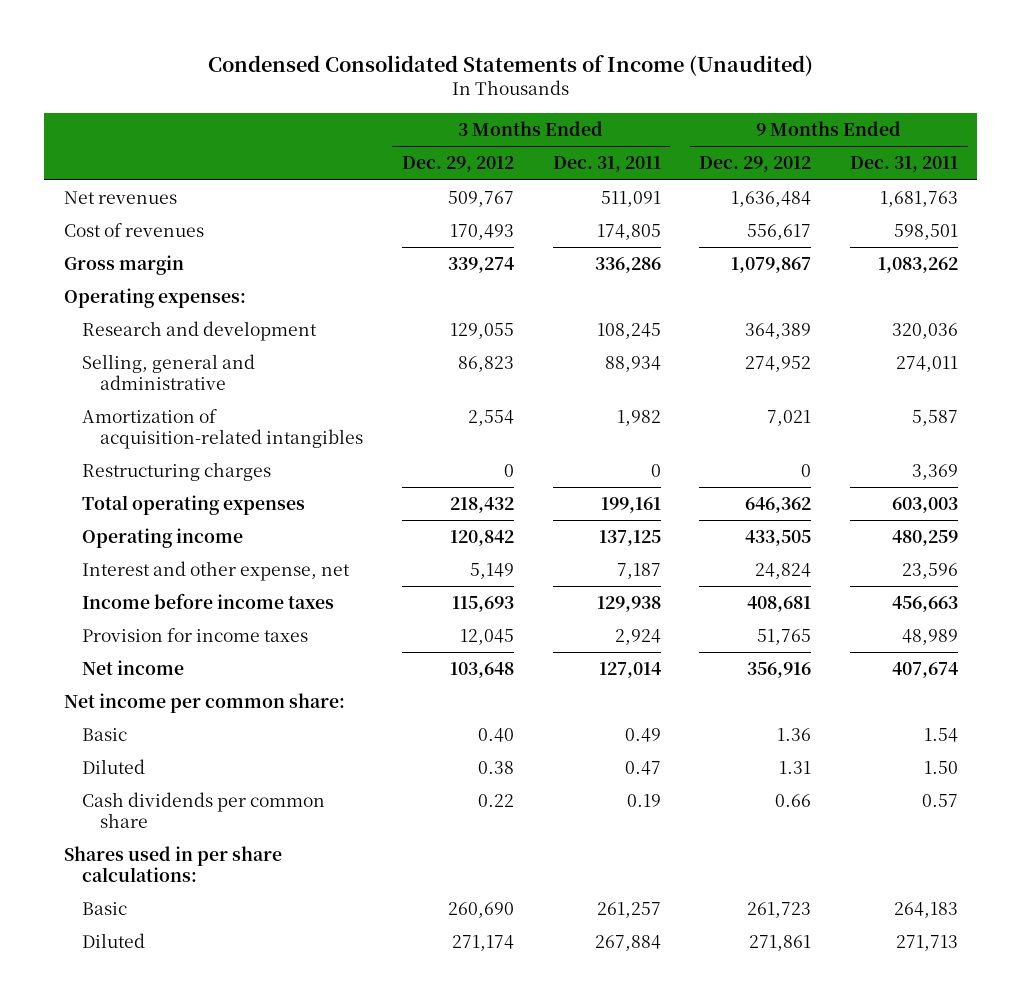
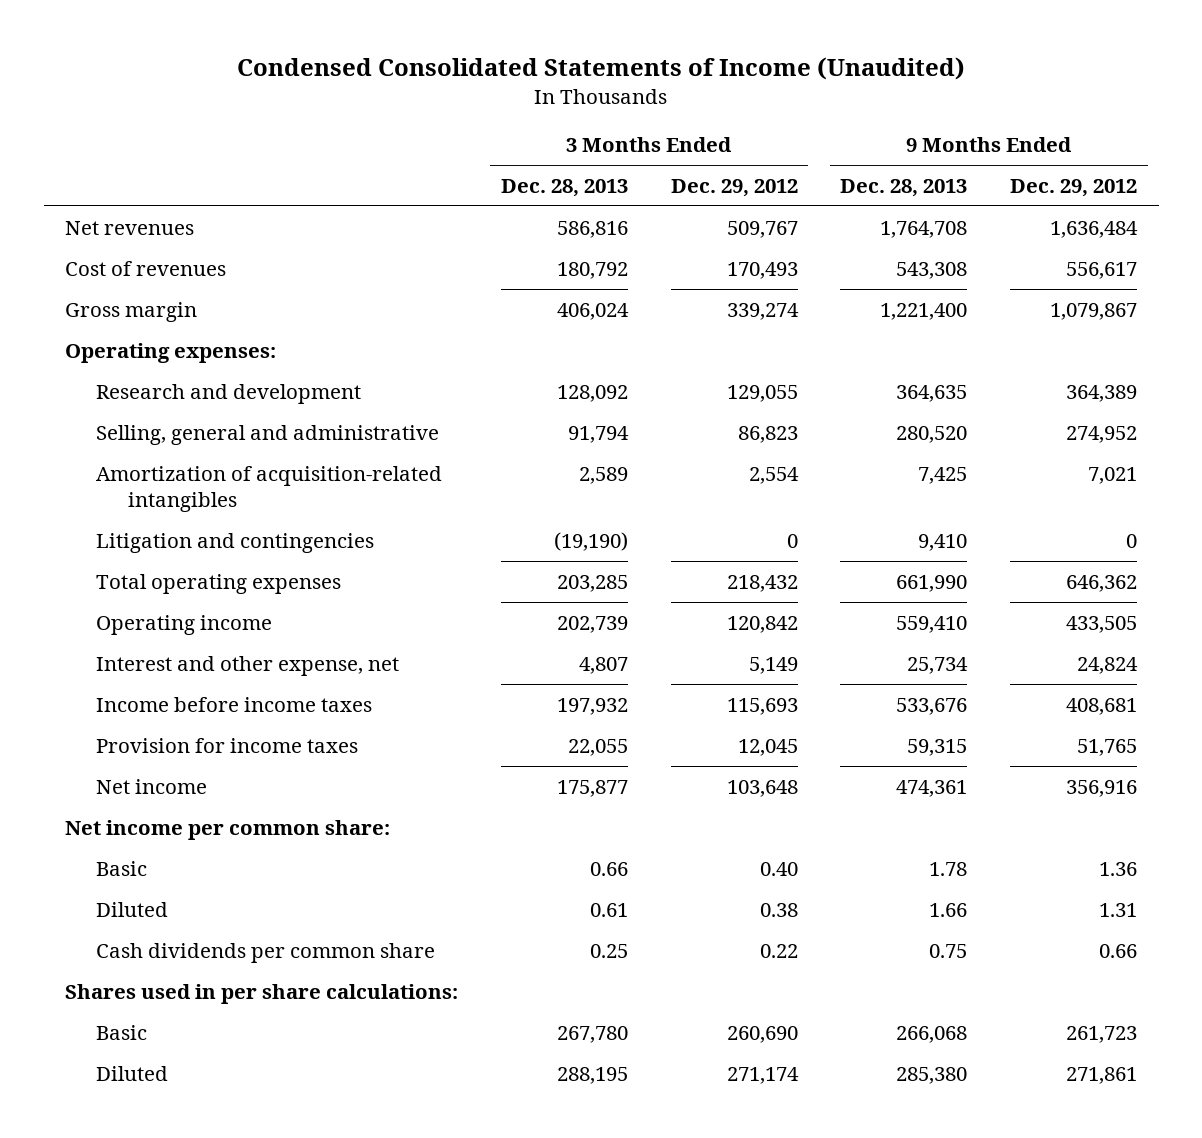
[552,156,661,173] Dec. 31, 2011 -> none
[850,156,959,173] Dec. 31, 2011 -> none
none -> [500,179,628,198] Dec. 28, 2013
none -> [840,179,968,198] Dec. 28, 2013
[81,462,271,482] Restructuring charges -> none
none -> [96,532,375,553] Litigation and contingencies

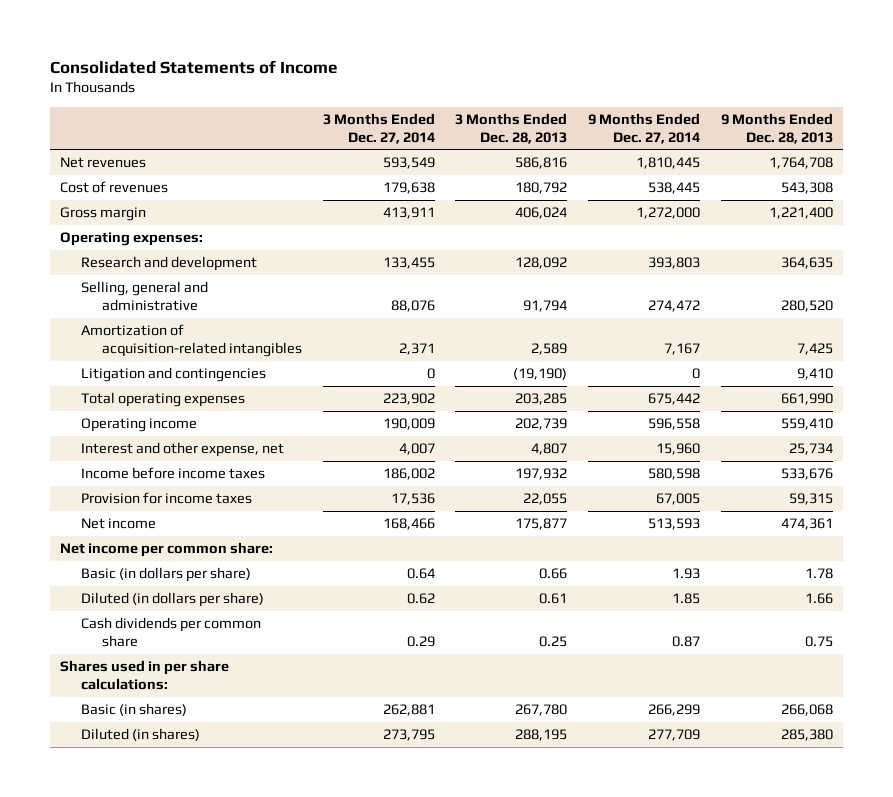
[237,56,966,80] Condensed Consolidated Statements of Income (Unaudited) -> [49,59,338,74] Consolidated Statements of Income
[670,179,798,198] Dec. 29, 2012 -> none
[1010,179,1138,198] Dec. 29, 2012 -> none
none -> [322,113,435,144] 3 Months Ended Dec. 27, 2014
none -> [588,113,701,144] 9 Months Ended Dec. 27, 2014
[96,860,148,876] Basic -> [81,567,252,583] Basic (in dollars per share)
[96,901,169,917] Diluted -> [81,592,265,608] Diluted (in dollars per share)
[96,1024,148,1040] Basic -> [81,703,188,717] Basic (in shares)
[96,1065,169,1081] Diluted -> [81,728,201,742] Diluted (in shares)

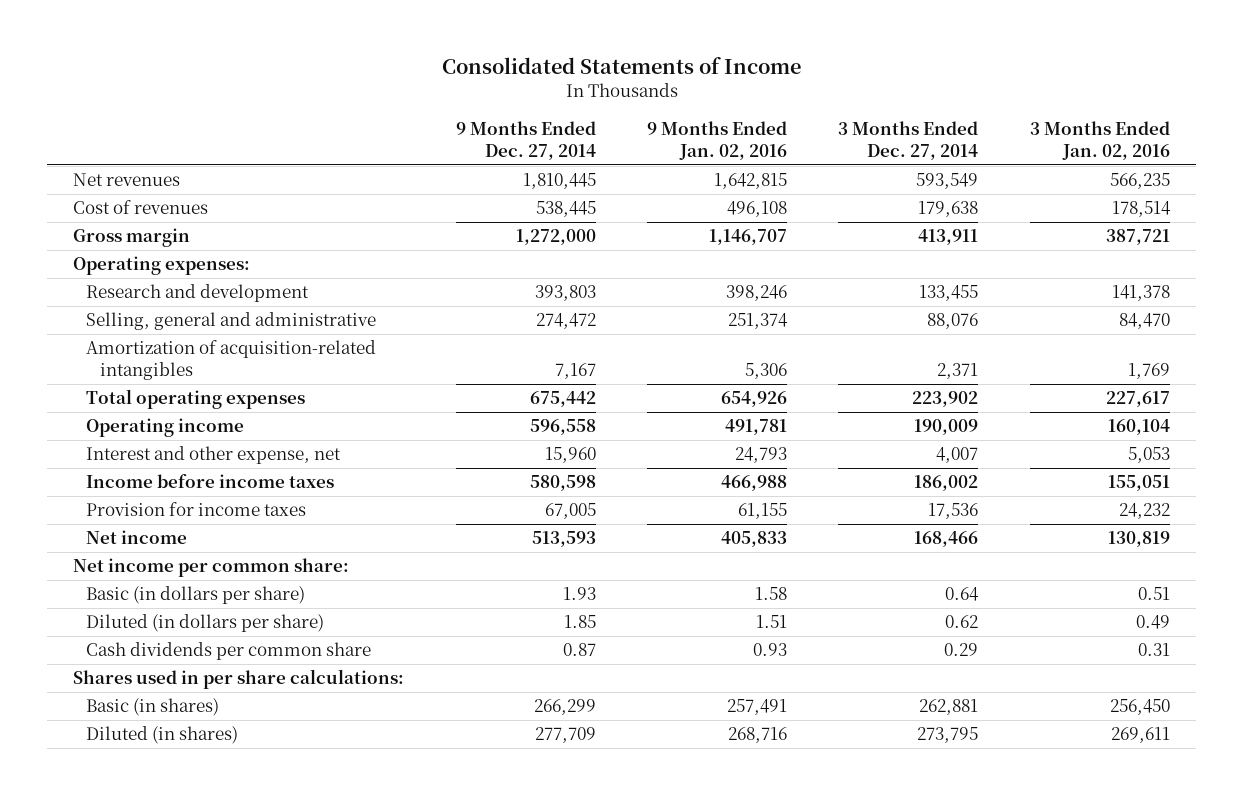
[455,113,568,144] 3 Months Ended Dec. 28, 2013 -> none
[720,113,833,144] 9 Months Ended Dec. 28, 2013 -> none
none -> [647,120,788,160] 9 Months Ended Jan. 02, 2016
none -> [1029,120,1170,160] 3 Months Ended Jan. 02, 2016
[81,367,267,383] Litigation and contingencies -> none

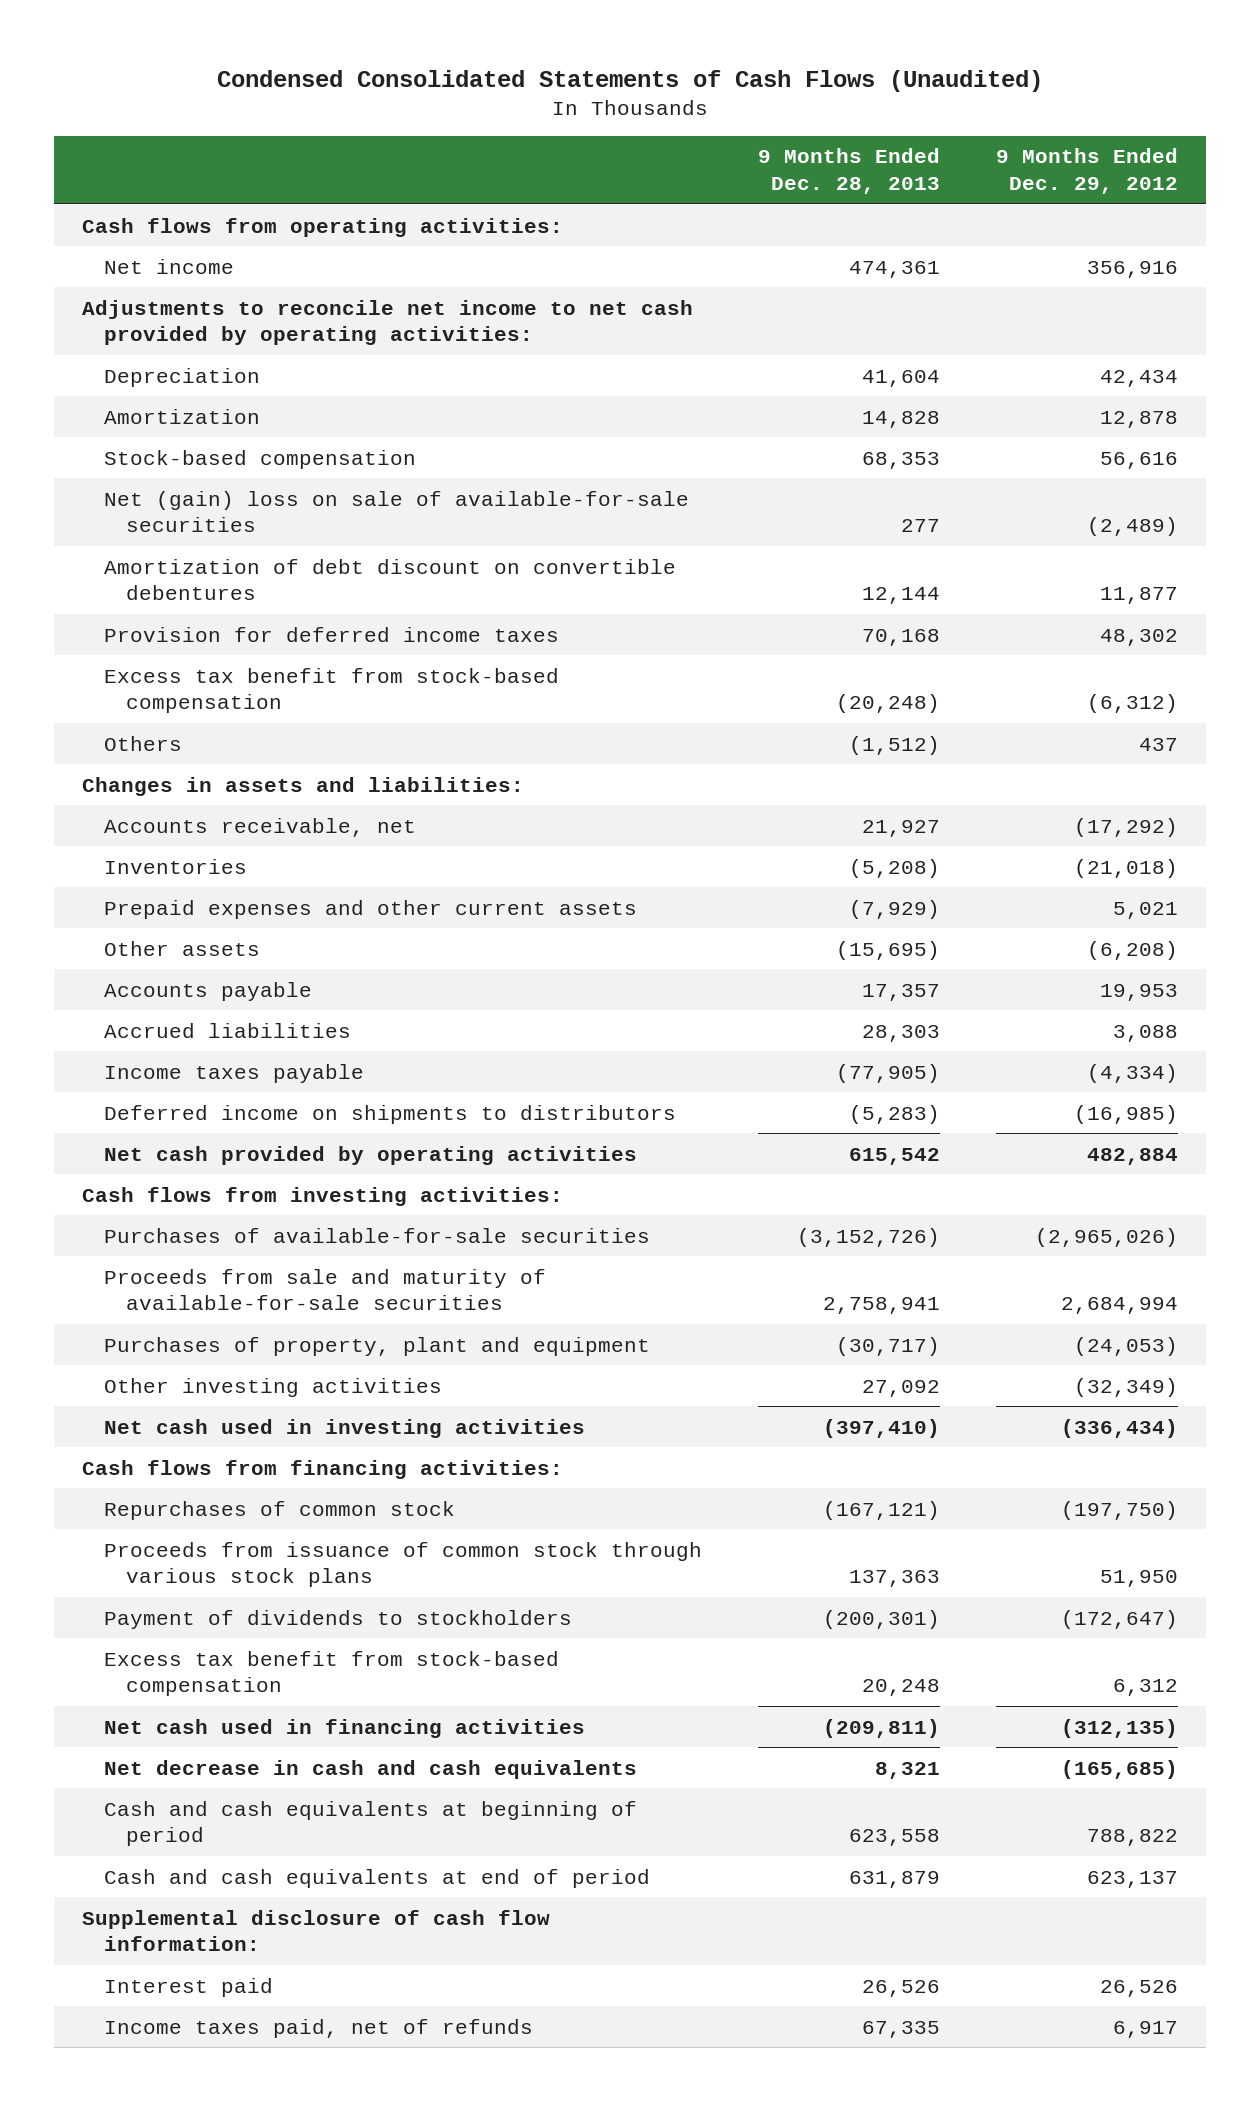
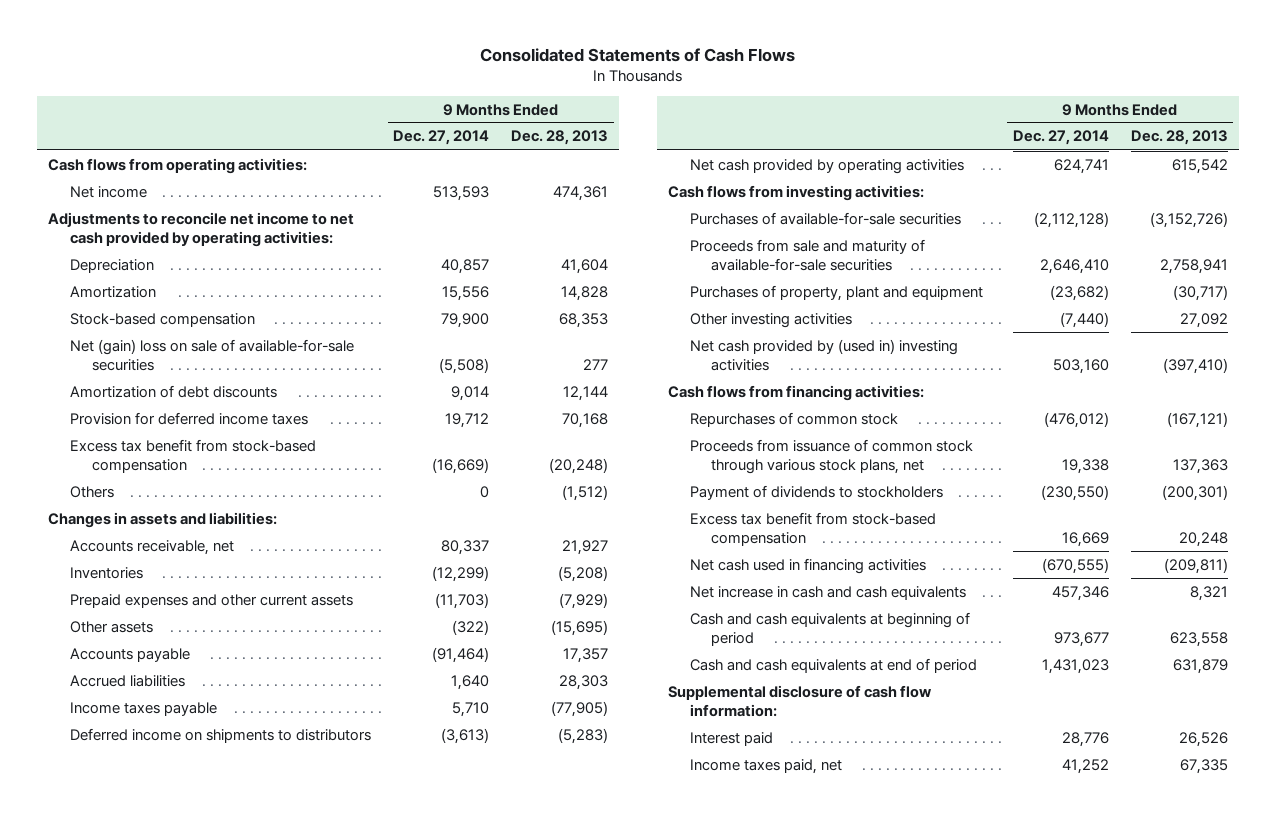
[216,69,1043,92] Condensed Consolidated Statements of Cash Flows (Unaudited) -> [480,47,796,62] Consolidated Statements of Cash Flows
[995,148,1178,195] 9 Months Ended Dec. 29, 2012 -> none
none -> [393,130,490,146] Dec. 27, 2014
[104,558,677,601] Amortization of debt discount on convertible debentures -> [70,384,278,398] Amortization of debt discounts
[104,1418,586,1438] Net cash used in investing activities -> [689,338,958,371] Net cash provided by (used in) investing activities
[104,1541,703,1588] Proceeds from issuance of common stock through various stock plans -> [689,438,973,474] Proceeds from issuance of common stock through various stock plans, net
[104,1759,638,1779] Net decrease in cash and cash equivalents -> [689,585,966,600] Net increase in cash and cash equivalents
[104,2018,534,2038] Income taxes paid, net of refunds -> [689,758,842,774] Income taxes paid, net

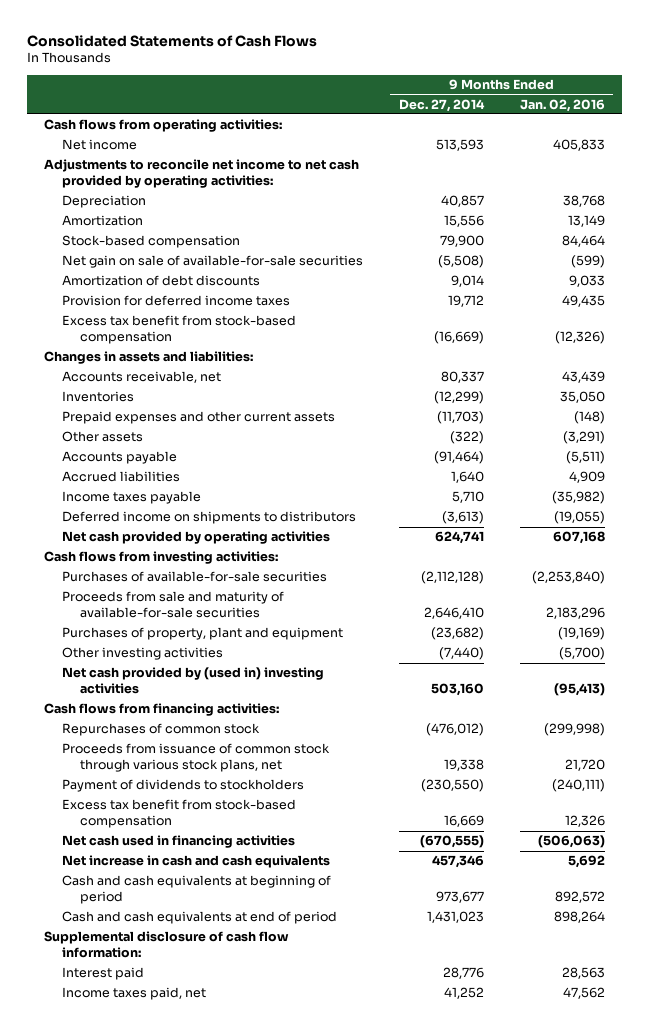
[511,130,609,146] Dec. 28, 2013 -> none
none -> [519,98,605,112] Jan. 02, 2016
[70,338,355,371] Net (gain) loss on sale of available-for-sale securities -> [62,255,364,269] Net gain on sale of available-for-sale securities
[70,485,115,498] Others -> none

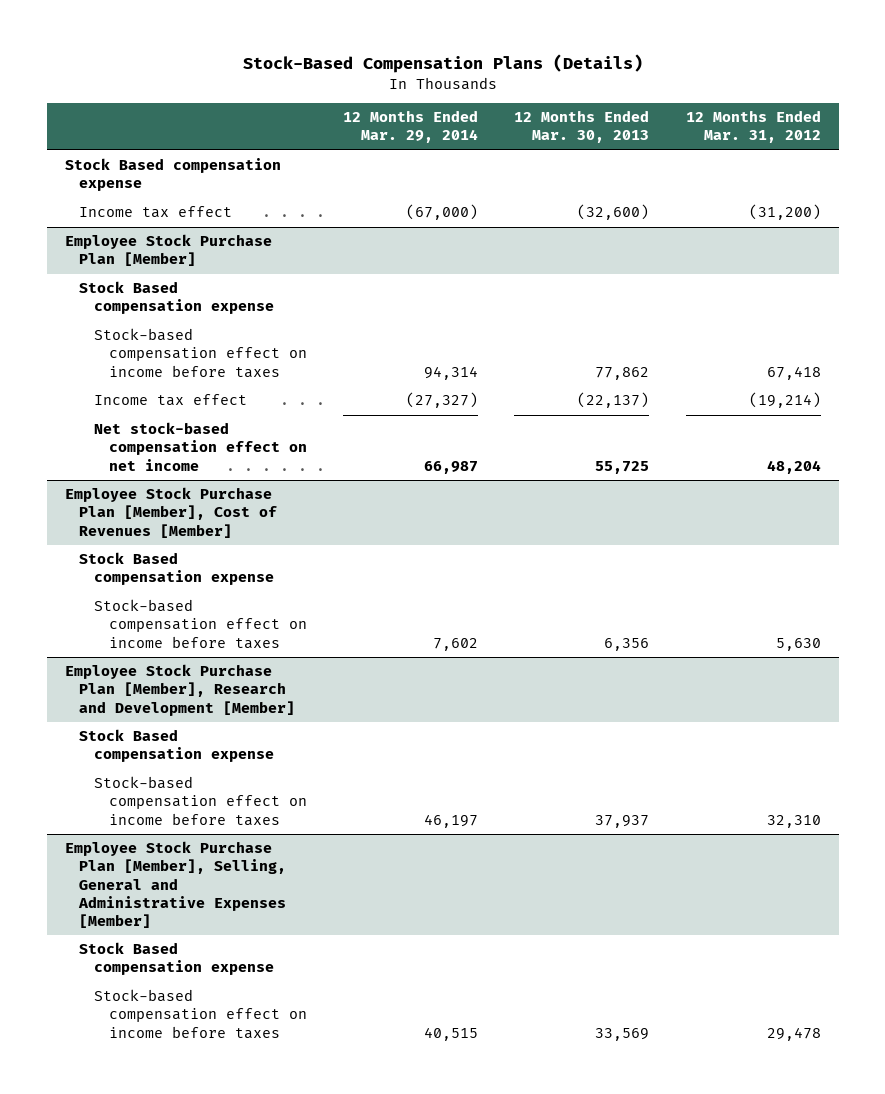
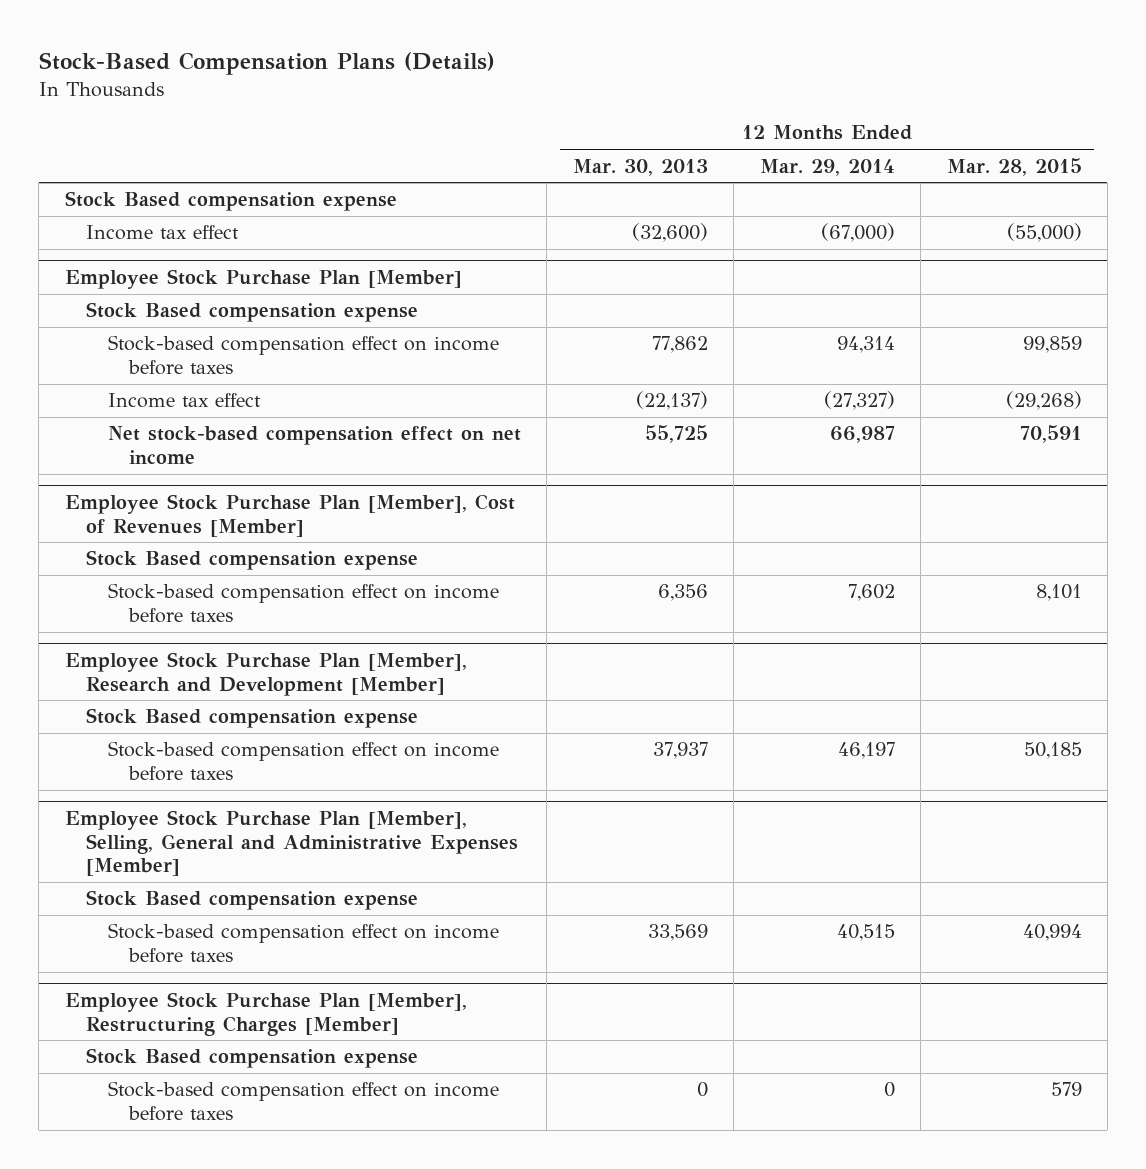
[685,110,821,144] 12 Months Ended Mar. 31, 2012 -> none
none -> [946,157,1082,176] Mar. 28, 2015
none -> [64,992,467,1036] Employee Stock Purchase Plan [Member], Restructuring Charges [Member]
none -> [86,1048,419,1069] Stock Based compensation expense
none -> [107,1081,499,1121] Stock-based compensation effect on income before taxes

